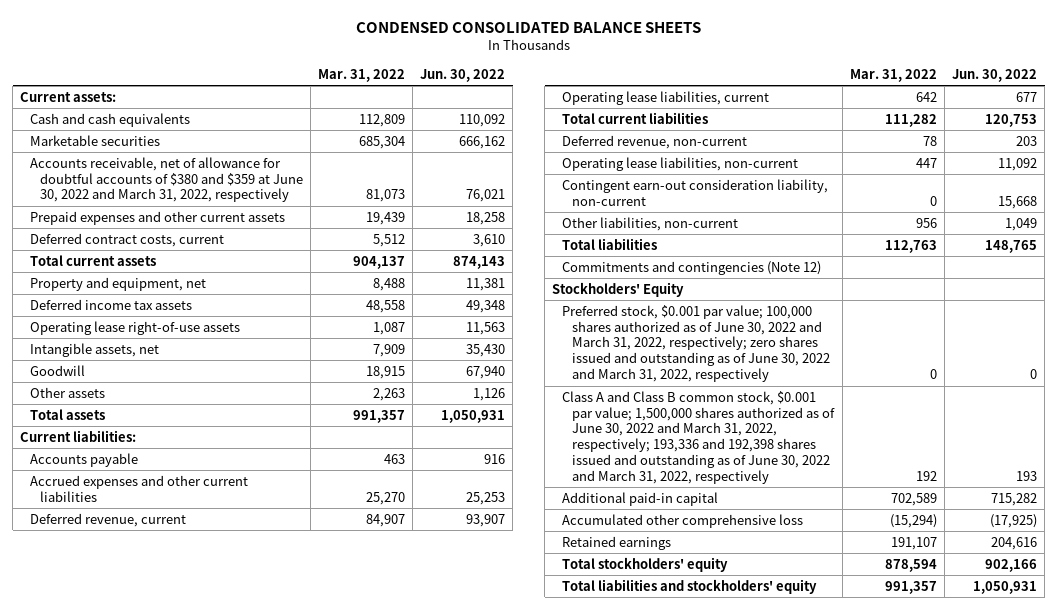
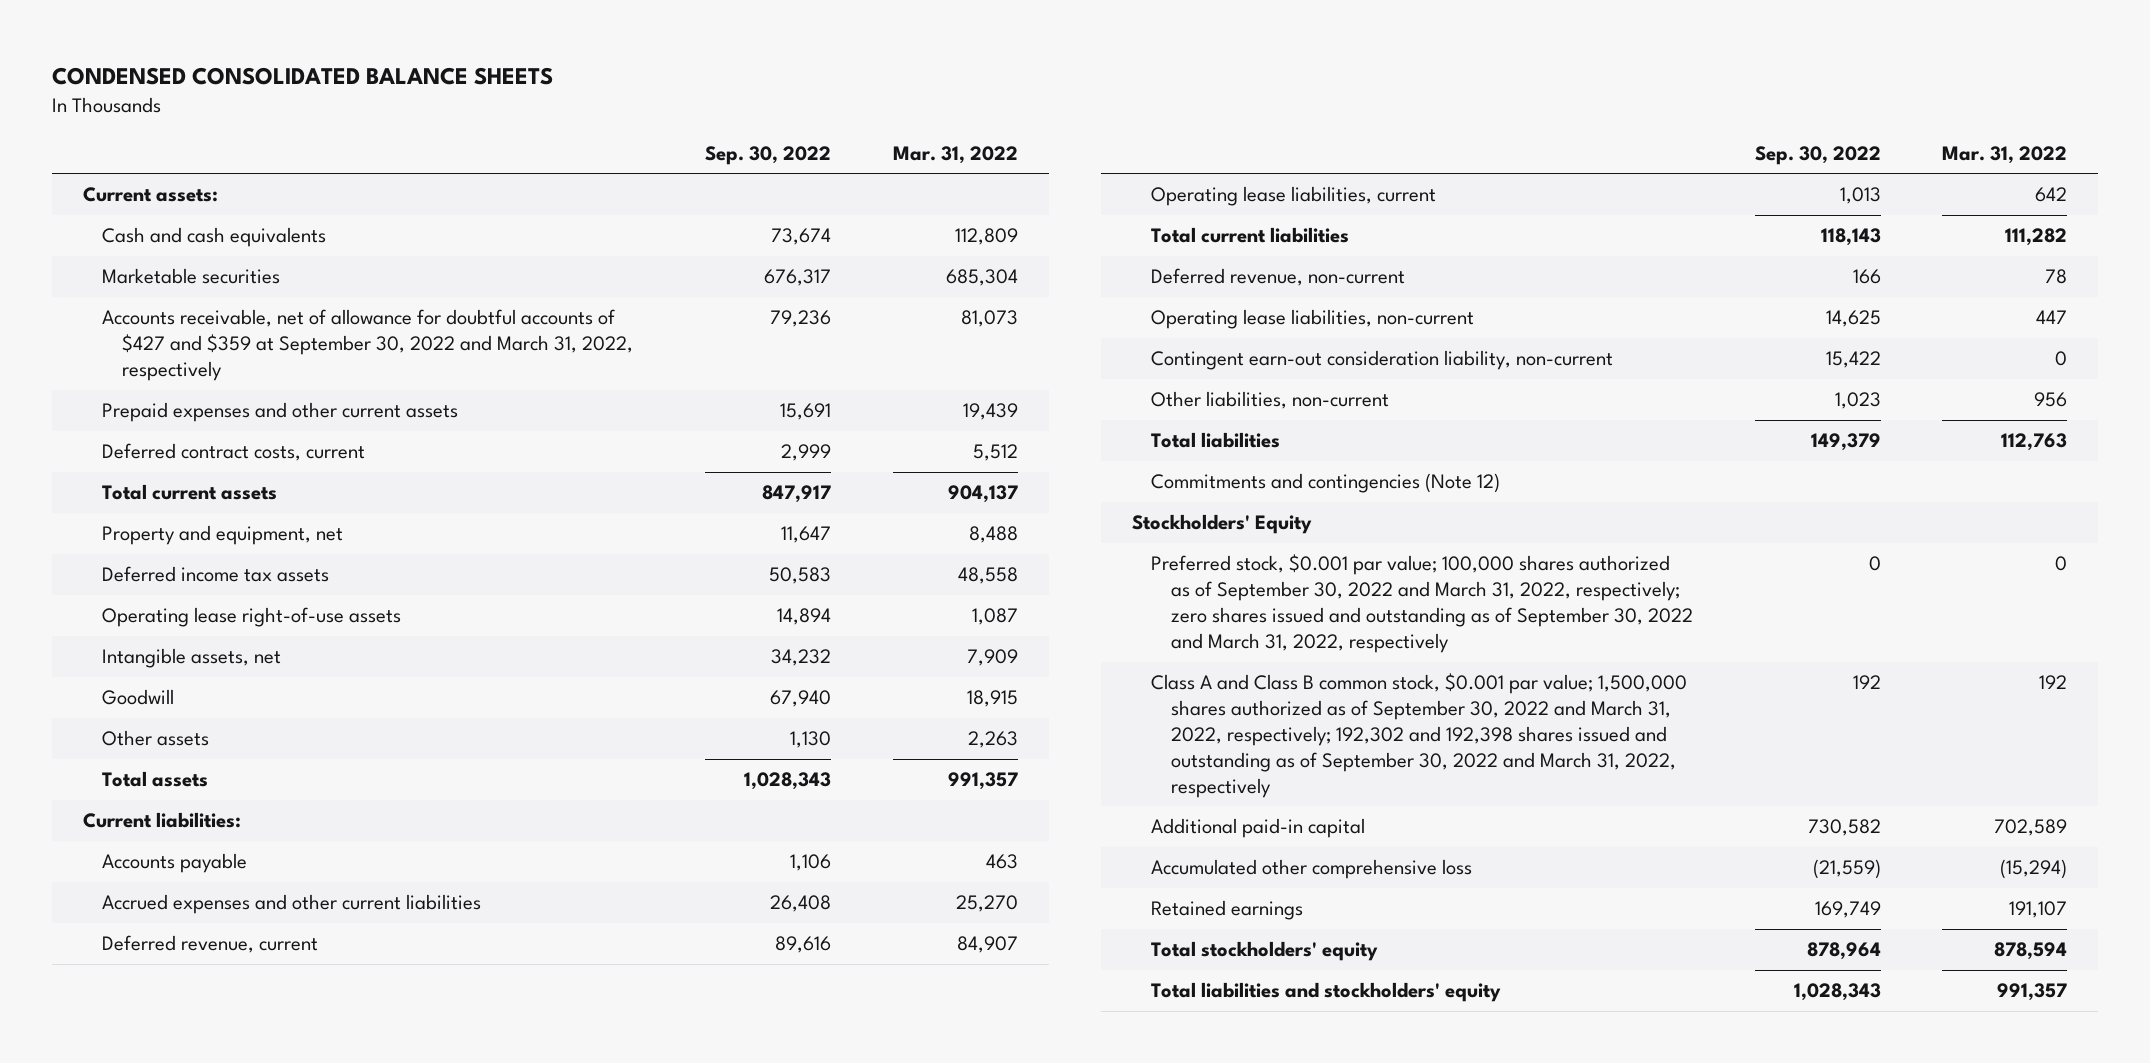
[420,68,506,82] Jun. 30, 2022 -> none
none -> [705,145,832,165] Sep. 30, 2022
[30,156,304,203] Accounts receivable, net of allowance for doubtful accounts of $380 and $359 at June 30, 2022 and March 31, 2022, respectively -> [102,309,633,382] Accounts receivable, net of allowance for doubtful accounts of $427 and $359 at September 30, 2022 and March 31, 2022, respectively
[562,304,831,383] Preferred stock, $0.001 par value; 100,000 shares authorized as of June 30, 2022 and March 31, 2022, respectively; zero shares issued and outstanding as of June 30, 2022 and March 31, 2022, respectively -> [1151,554,1693,653] Preferred stock, $0.001 par value; 100,000 shares authorized as of September 30, 2022 and March 31, 2022, respectively; zero shares issued and outstanding as of September 30, 2022 and March 31, 2022, respectively
[562,390,836,485] Class A and Class B common stock, $0.001 par value; 1,500,000 shares authorized as of June 30, 2022 and March 31, 2022, respectively; 193,336 and 192,398 shares issued and outstanding as of June 30, 2022 and March 31, 2022, respectively -> [1151,673,1688,798] Class A and Class B common stock, $0.001 par value; 1,500,000 shares authorized as of September 30, 2022 and March 31, 2022, respectively; 192,302 and 192,398 shares issued and outstanding as of September 30, 2022 and March 31, 2022, respectively

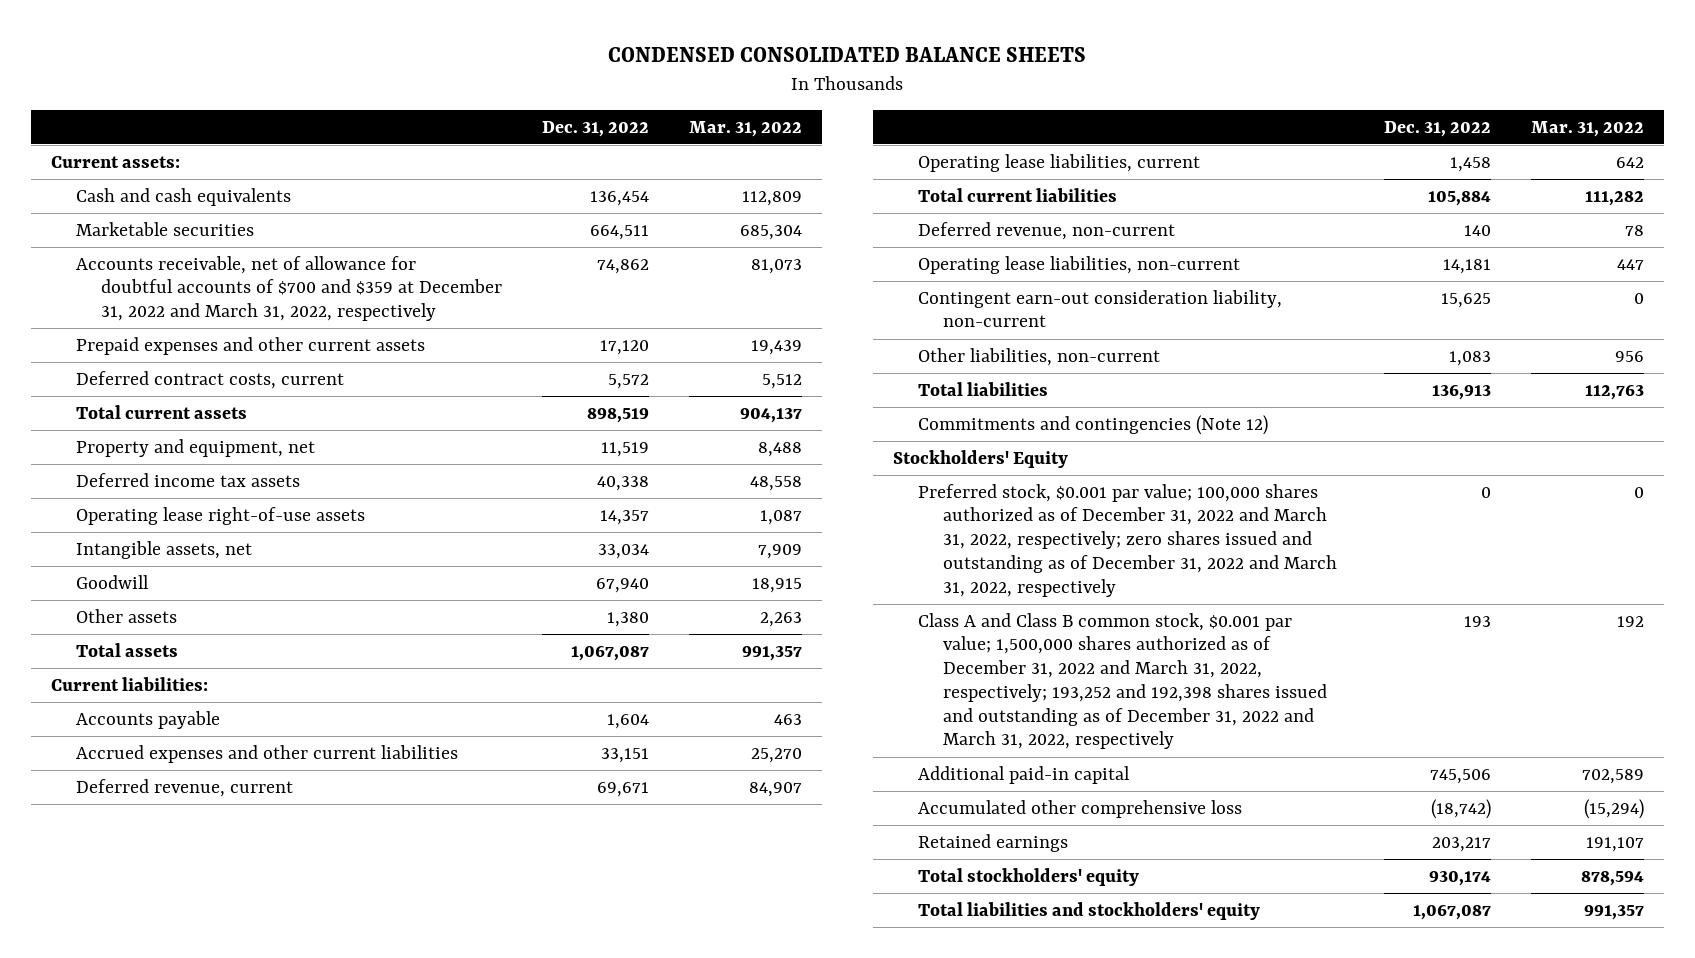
[705,145,832,165] Sep. 30, 2022 -> none
none -> [542,120,650,137] Dec. 31, 2022
[102,309,633,382] Accounts receivable, net of allowance for doubtful accounts of $427 and $359 at September 30, 2022 and March 31, 2022, respectively -> [75,255,503,322] Accounts receivable, net of allowance for doubtful accounts of $700 and $359 at December 31, 2022 and March 31, 2022, respectively
[1151,554,1693,653] Preferred stock, $0.001 par value; 100,000 shares authorized as of September 30, 2022 and March 31, 2022, respectively; zero shares issued and outstanding as of September 30, 2022 and March 31, 2022, respectively -> [918,483,1338,597] Preferred stock, $0.001 par value; 100,000 shares authorized as of December 31, 2022 and March 31, 2022, respectively; zero shares issued and outstanding as of December 31, 2022 and March 31, 2022, respectively
[1151,673,1688,798] Class A and Class B common stock, $0.001 par value; 1,500,000 shares authorized as of September 30, 2022 and March 31, 2022, respectively; 192,302 and 192,398 shares issued and outstanding as of September 30, 2022 and March 31, 2022, respectively -> [918,612,1328,750] Class A and Class B common stock, $0.001 par value; 1,500,000 shares authorized as of December 31, 2022 and March 31, 2022, respectively; 193,252 and 192,398 shares issued and outstanding as of December 31, 2022 and March 31, 2022, respectively

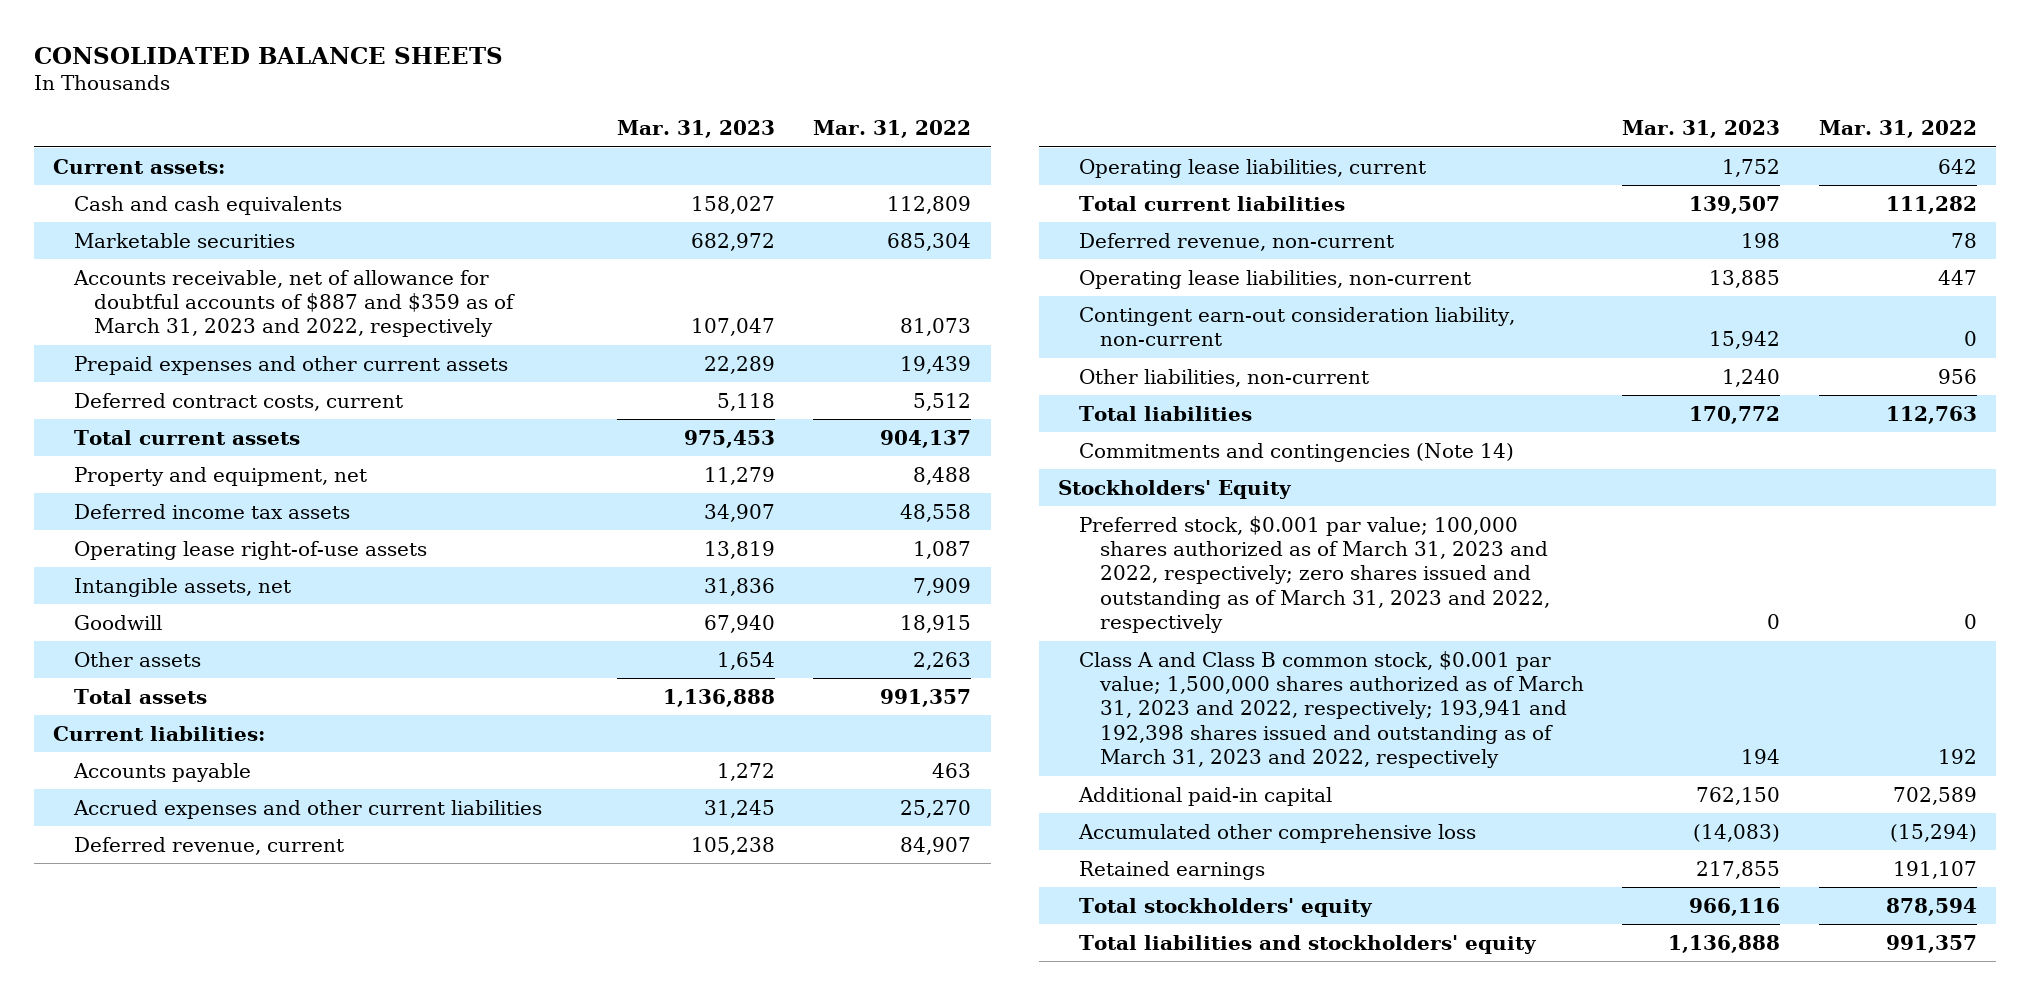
[608,47,1087,63] CONDENSED CONSOLIDATED BALANCE SHEETS -> [33,46,503,64] CONSOLIDATED BALANCE SHEETS
[542,120,650,137] Dec. 31, 2022 -> none
none -> [616,120,775,139] Mar. 31, 2023
[75,255,503,322] Accounts receivable, net of allowance for doubtful accounts of $700 and $359 at December 31, 2022 and March 31, 2022, respectively -> [72,269,516,338] Accounts receivable, net of allowance for doubtful accounts of $887 and $359 as of March 31, 2023 and 2022, respectively
[918,414,1269,435] Commitments and contingencies (Note 12) -> [1079,442,1515,462] Commitments and contingencies (Note 14)
[918,483,1338,597] Preferred stock, $0.001 par value; 100,000 shares authorized as of December 31, 2022 and March 31, 2022, respectively; zero shares issued and outstanding as of December 31, 2022 and March 31, 2022, respectively -> [1079,515,1550,634] Preferred stock, $0.001 par value; 100,000 shares authorized as of March 31, 2023 and 2022, respectively; zero shares issued and outstanding as of March 31, 2023 and 2022, respectively
[918,612,1328,750] Class A and Class B common stock, $0.001 par value; 1,500,000 shares authorized as of December 31, 2022 and March 31, 2022, respectively; 193,252 and 192,398 shares issued and outstanding as of December 31, 2022 and March 31, 2022, respectively -> [1079,650,1584,769] Class A and Class B common stock, $0.001 par value; 1,500,000 shares authorized as of March 31, 2023 and 2022, respectively; 193,941 and 192,398 shares issued and outstanding as of March 31, 2023 and 2022, respectively

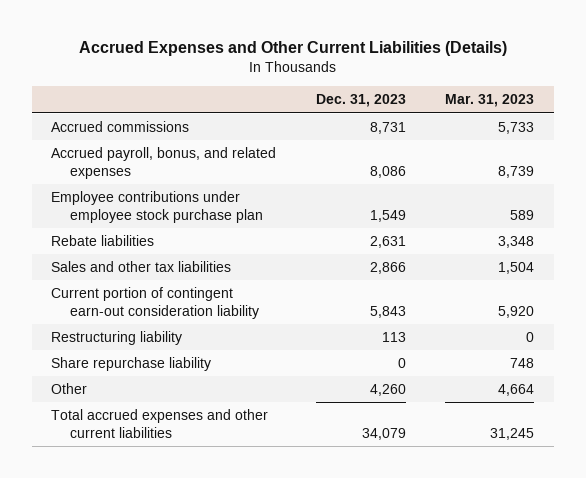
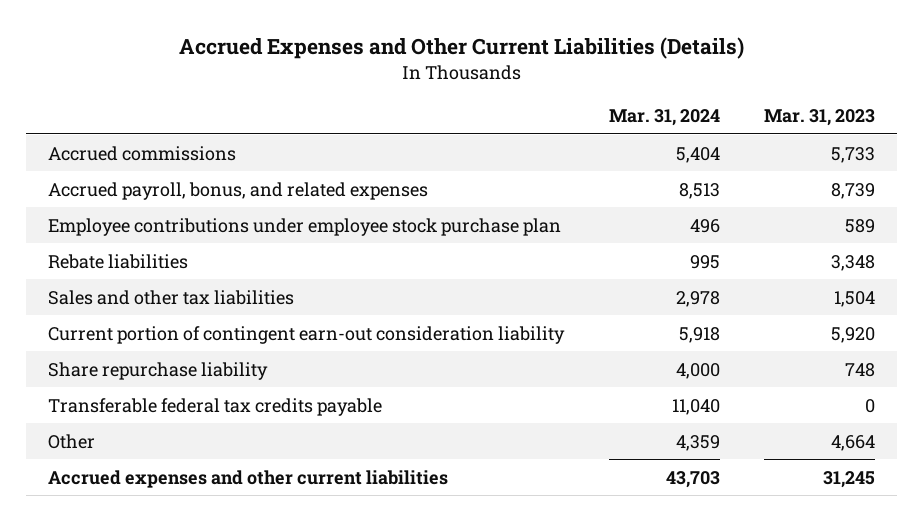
[315,94,406,108] Dec. 31, 2023 -> none
none -> [608,108,720,126] Mar. 31, 2024
[51,331,183,346] Restructuring liability -> none
none -> [48,397,383,416] Transferable federal tax credits payable
[51,409,269,438] Total accrued expenses and other current liabilities -> [48,469,449,488] Accrued expenses and other current liabilities

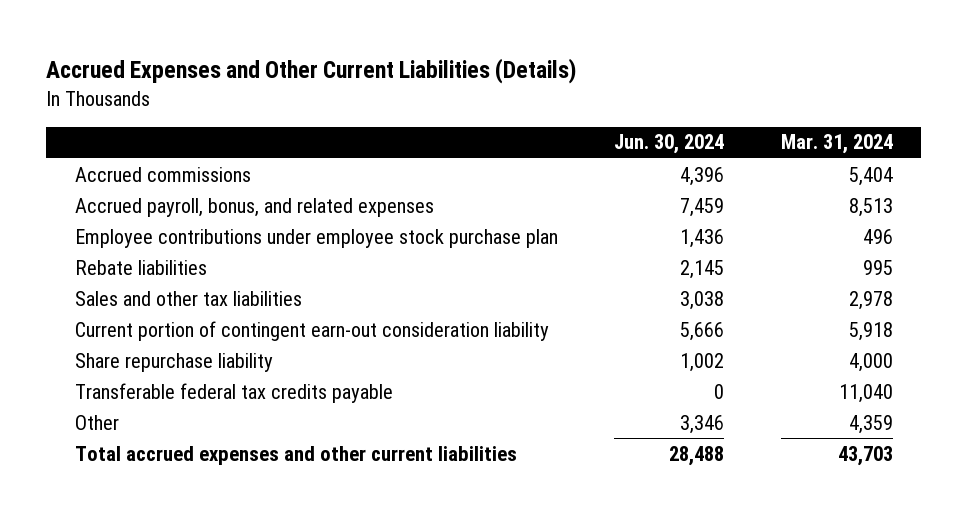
[763,108,875,126] Mar. 31, 2023 -> none
none -> [614,134,725,155] Jun. 30, 2024
[48,469,449,488] Accrued expenses and other current liabilities -> [74,445,517,465] Total accrued expenses and other current liabilities

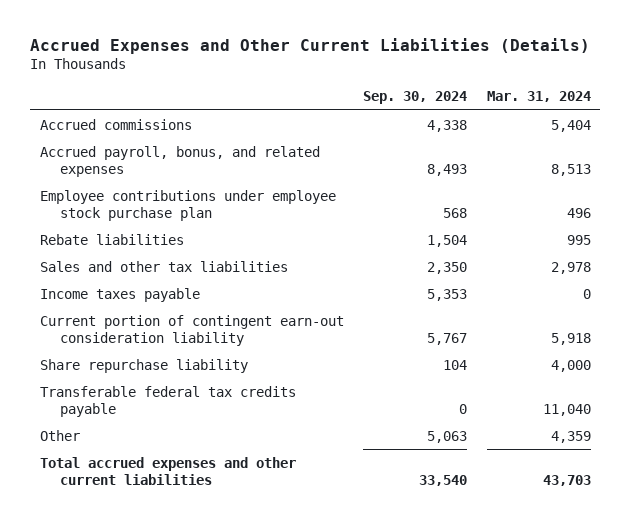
[614,134,725,155] Jun. 30, 2024 -> none
none -> [363,90,468,104] Sep. 30, 2024
none -> [39,287,200,302] Income taxes payable

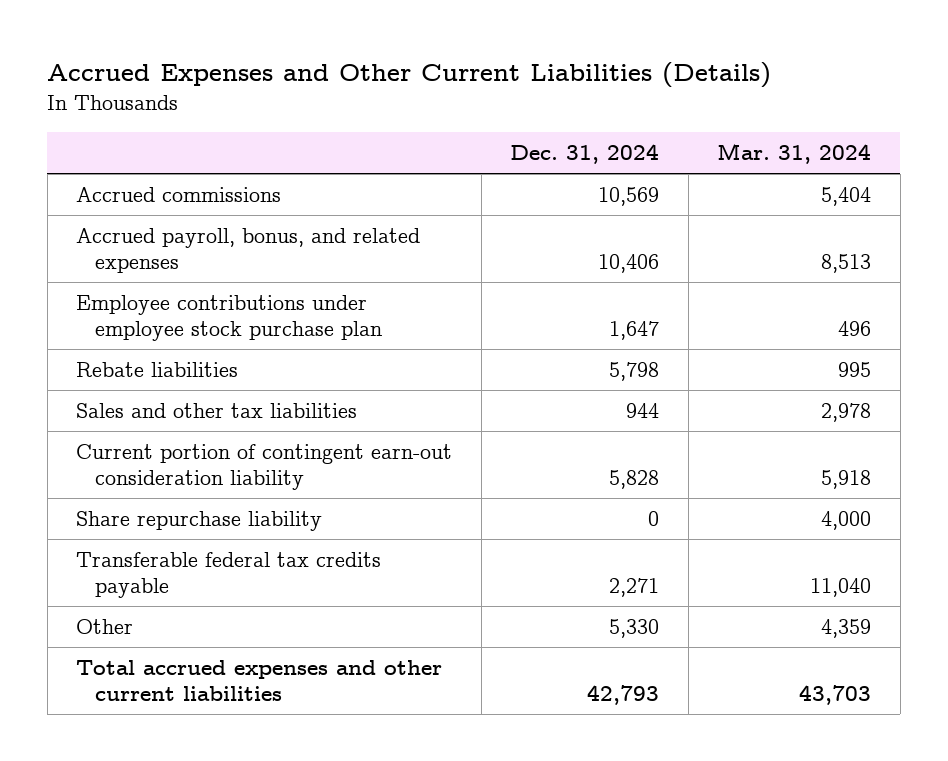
[363,90,468,104] Sep. 30, 2024 -> none
none -> [510,144,660,165] Dec. 31, 2024
[39,287,200,302] Income taxes payable -> none

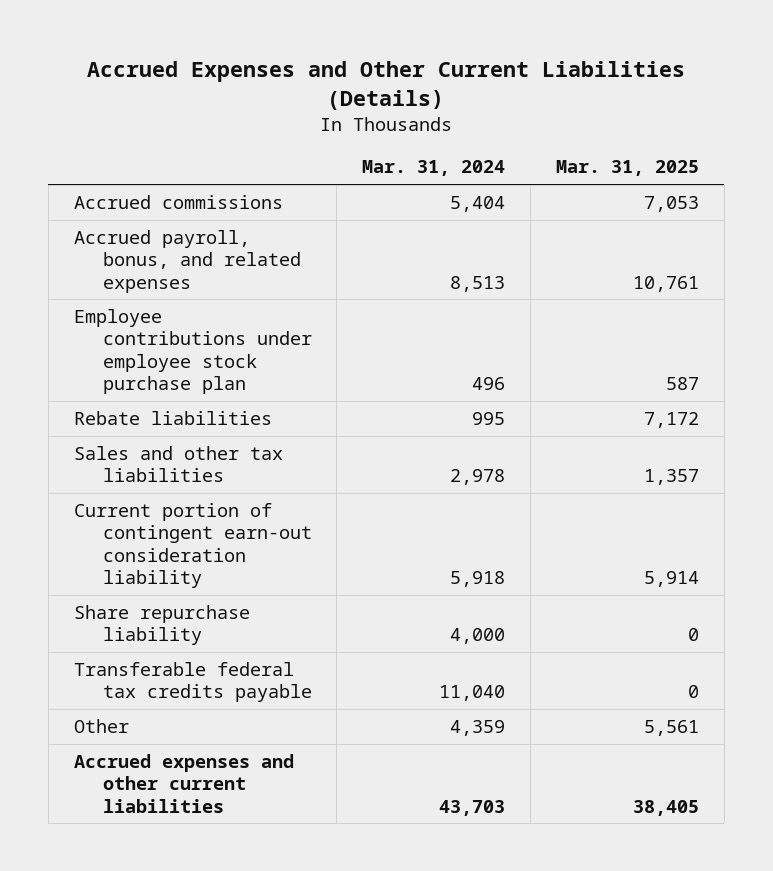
[510,144,660,165] Dec. 31, 2024 -> none
none -> [556,160,700,177] Mar. 31, 2025
[76,660,443,701] Total accrued expenses and other current liabilities -> [73,753,294,813] Accrued expenses and other current liabilities

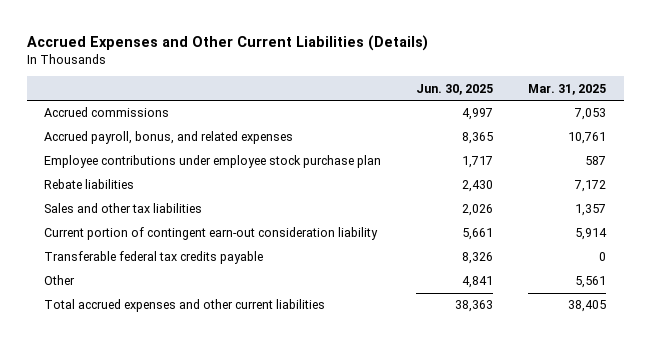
[362,160,506,177] Mar. 31, 2024 -> none
none -> [416,83,494,95] Jun. 30, 2025
[73,604,250,646] Share repurchase liability -> none
[73,753,294,813] Accrued expenses and other current liabilities -> [44,299,326,313] Total accrued expenses and other current liabilities

